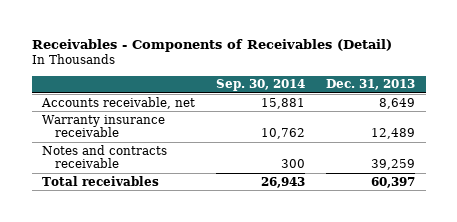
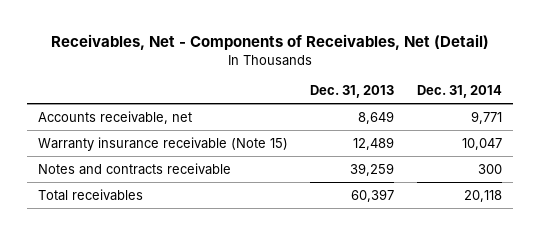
[31,39,392,53] Receivables - Components of Receivables (Detail) -> [50,33,489,50] Receivables, Net - Components of Receivables, Net (Detail)
[216,79,306,92] Sep. 30, 2014 -> none
none -> [416,85,502,99] Dec. 31, 2014
[42,114,166,138] Warranty insurance receivable -> [37,136,288,151] Warranty insurance receivable (Note 15)

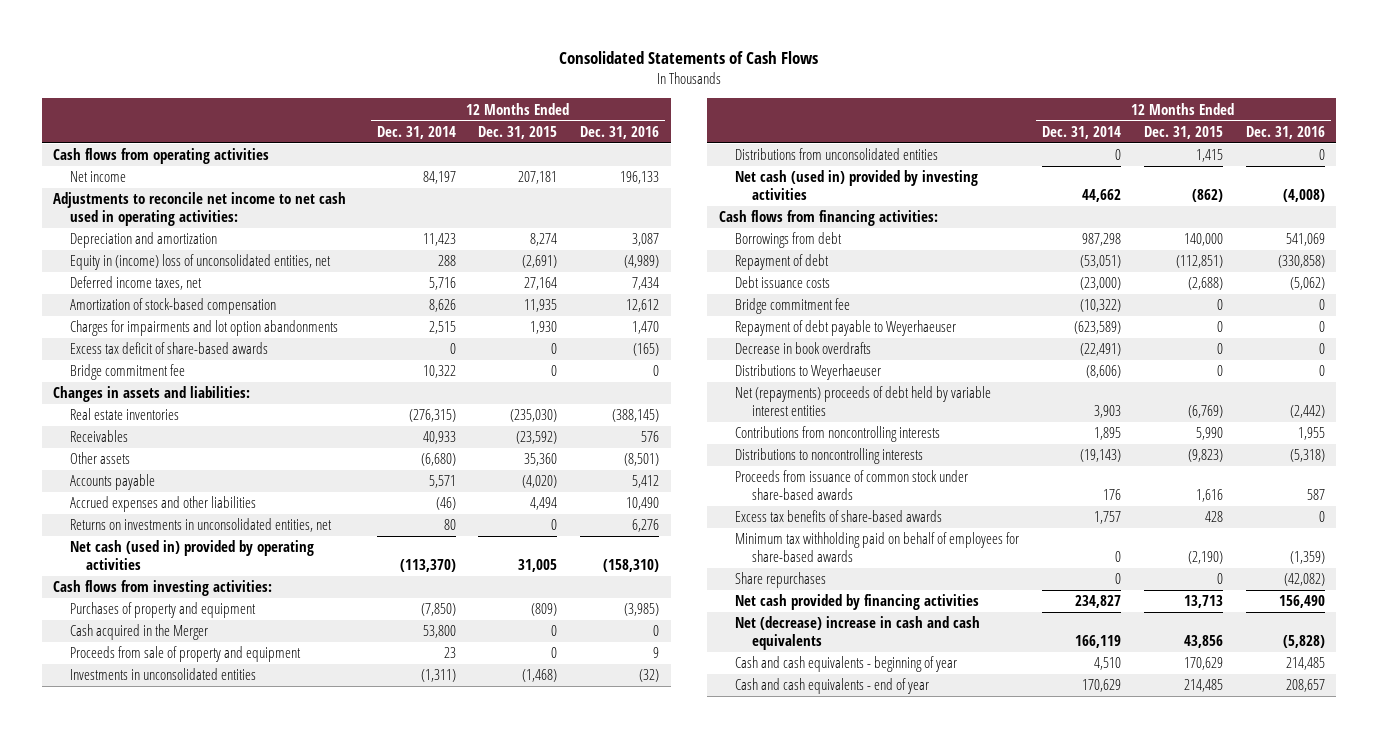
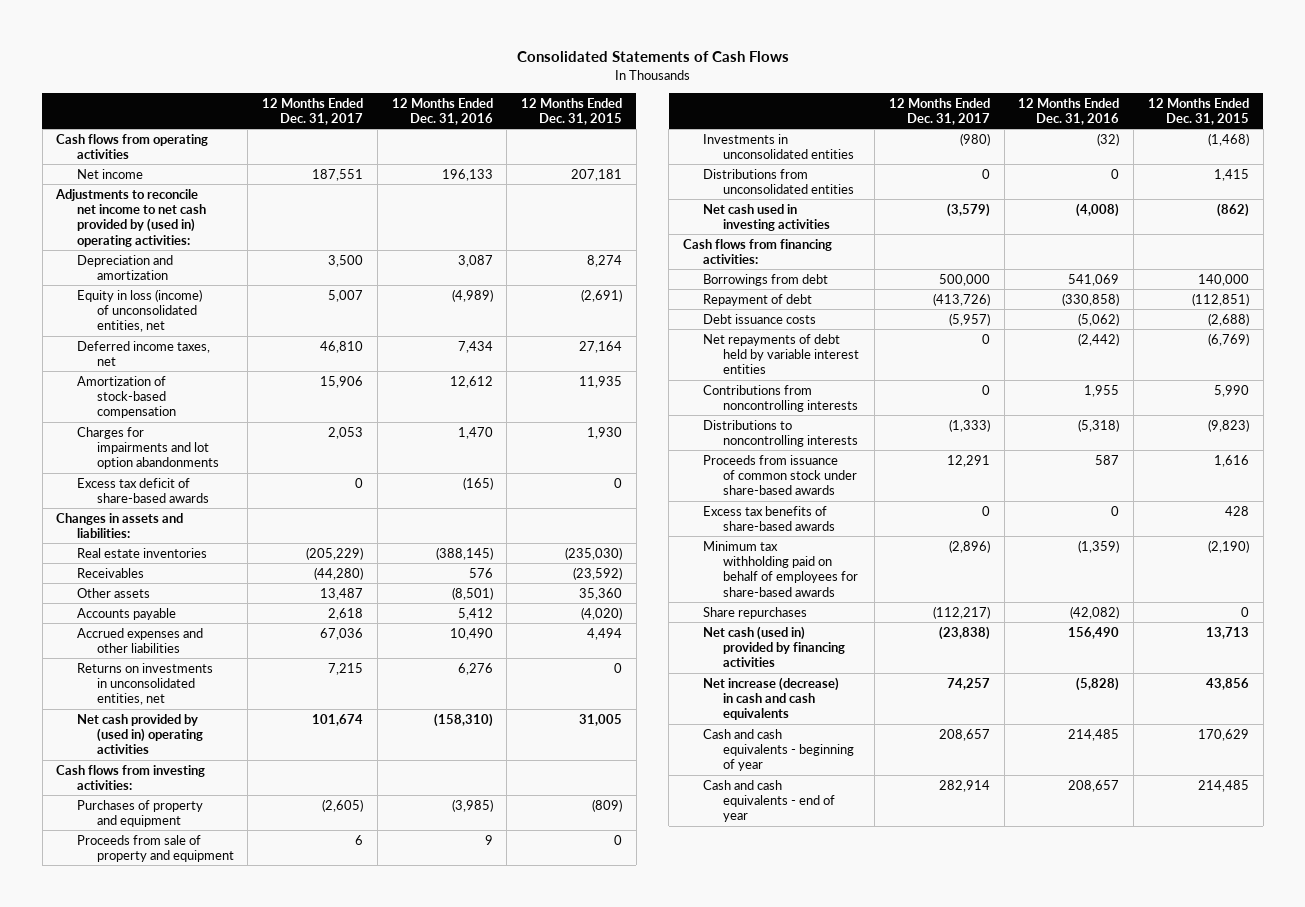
[376,125,456,139] Dec. 31, 2014 -> none
none -> [262,97,364,126] 12 Months Ended Dec. 31, 2017
[53,192,347,227] Adjustments to reconcile net income to net cash used in operating activities: -> [55,188,206,247] Adjustments to reconcile net income to net cash provided by (used in) operating activities:
[69,254,331,271] Equity in (income) loss of unconsolidated entities, net -> [76,288,202,333] Equity in loss (income) of unconsolidated entities, net
[69,364,185,381] Bridge commitment fee -> none
[69,540,314,571] Net cash (used in) provided by operating activities -> [76,713,203,755] Net cash provided by (used in) operating activities
[69,624,208,641] Cash acquired in the Merger -> none
[735,170,979,201] Net cash (used in) provided by investing activities -> [703,203,831,232] Net cash used in investing activities
[735,298,851,315] Bridge commitment fee -> none
[735,320,957,337] Repayment of debt payable to Weyerhaeuser -> none
[735,342,872,355] Decrease in book overdrafts -> none
[735,364,882,381] Distributions to Weyerhaeuser -> none
[735,386,992,417] Net (repayments) proceeds of debt held by variable interest entities -> [703,333,860,375] Net repayments of debt held by variable interest entities
[735,594,980,611] Net cash provided by financing activities -> [703,625,846,668] Net cash (used in) provided by financing activities
[735,616,981,651] Net (decrease) increase in cash and cash equivalents -> [703,676,840,721] Net increase (decrease) in cash and cash equivalents

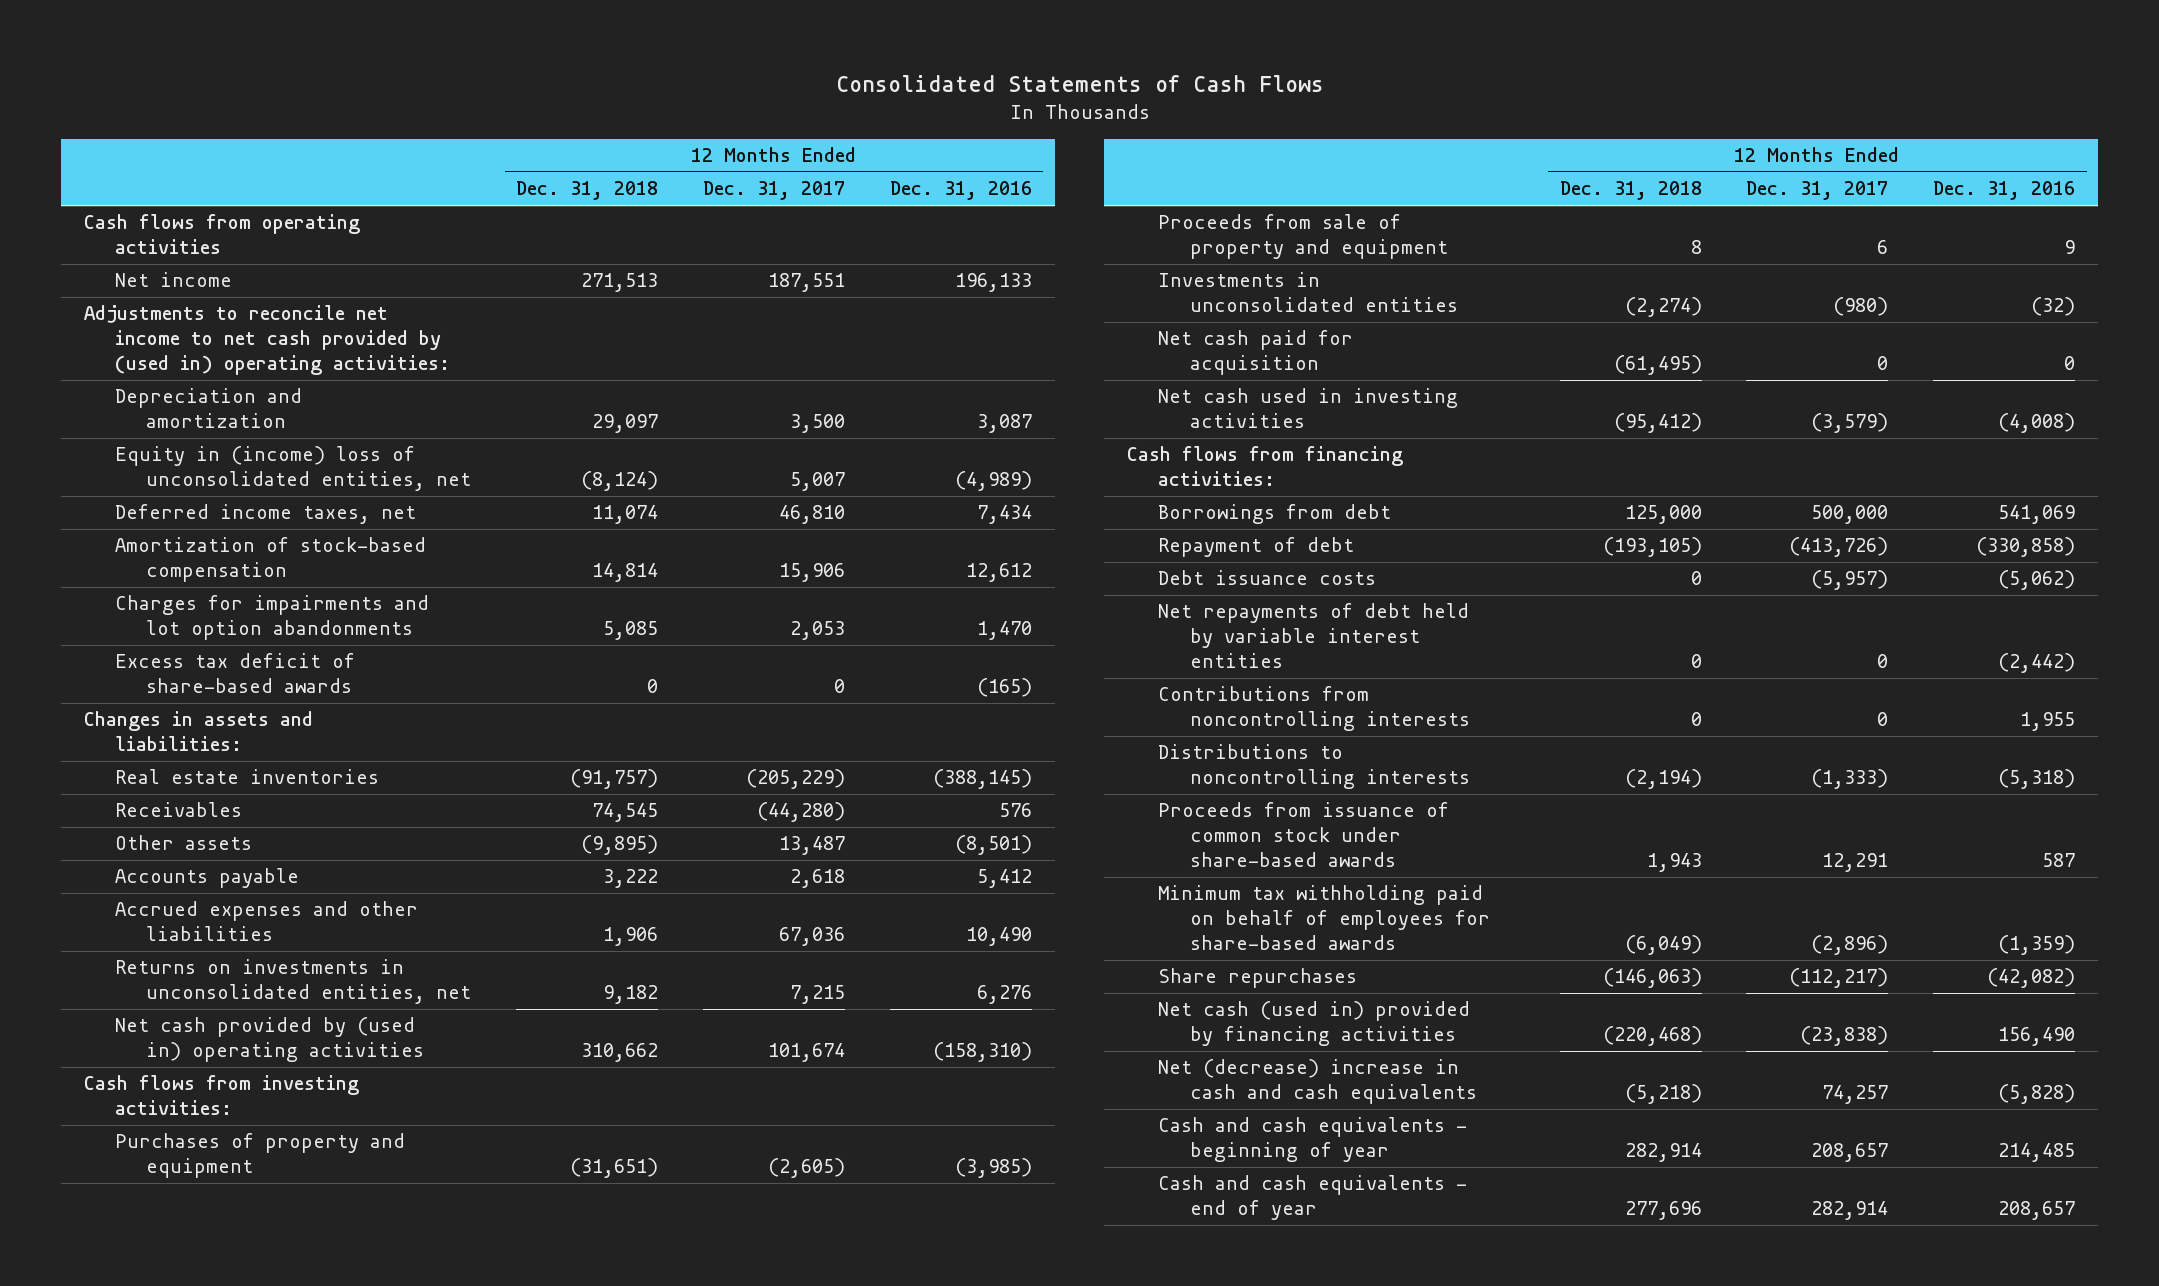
[521,97,623,126] 12 Months Ended Dec. 31, 2015 -> none
none -> [516,181,659,201] Dec. 31, 2018
[76,288,202,333] Equity in loss (income) of unconsolidated entities, net -> [115,446,472,492] Equity in (income) loss of unconsolidated entities, net
[703,168,855,195] Distributions from unconsolidated entities -> none
none -> [1158,330,1354,376] Net cash paid for acquisition
[703,505,836,532] Excess tax benefits of share-based awards -> none
[703,676,840,721] Net increase (decrease) in cash and cash equivalents -> [1158,1059,1477,1105] Net (decrease) increase in cash and cash equivalents

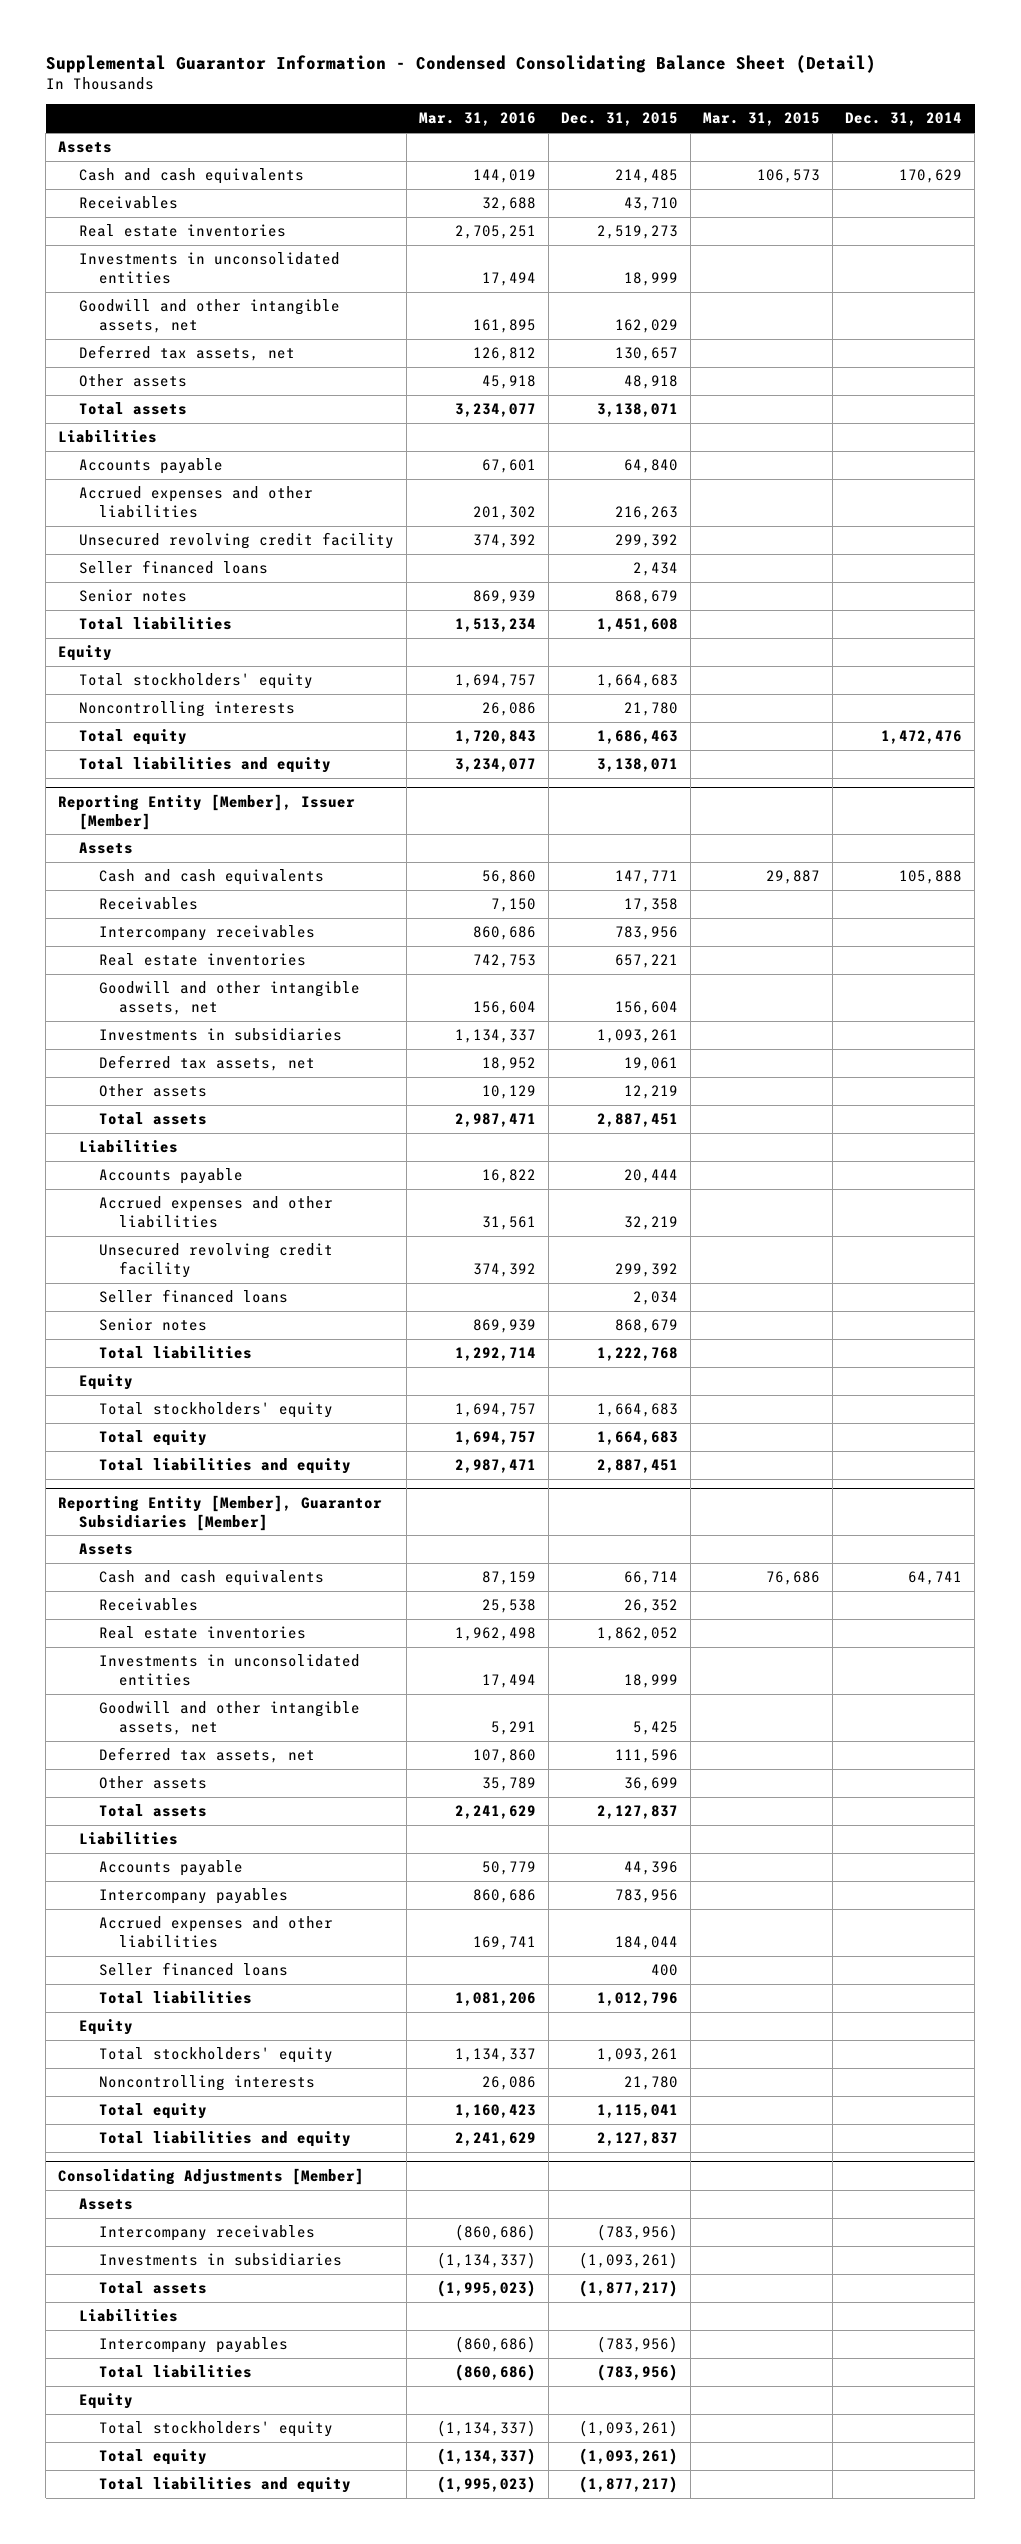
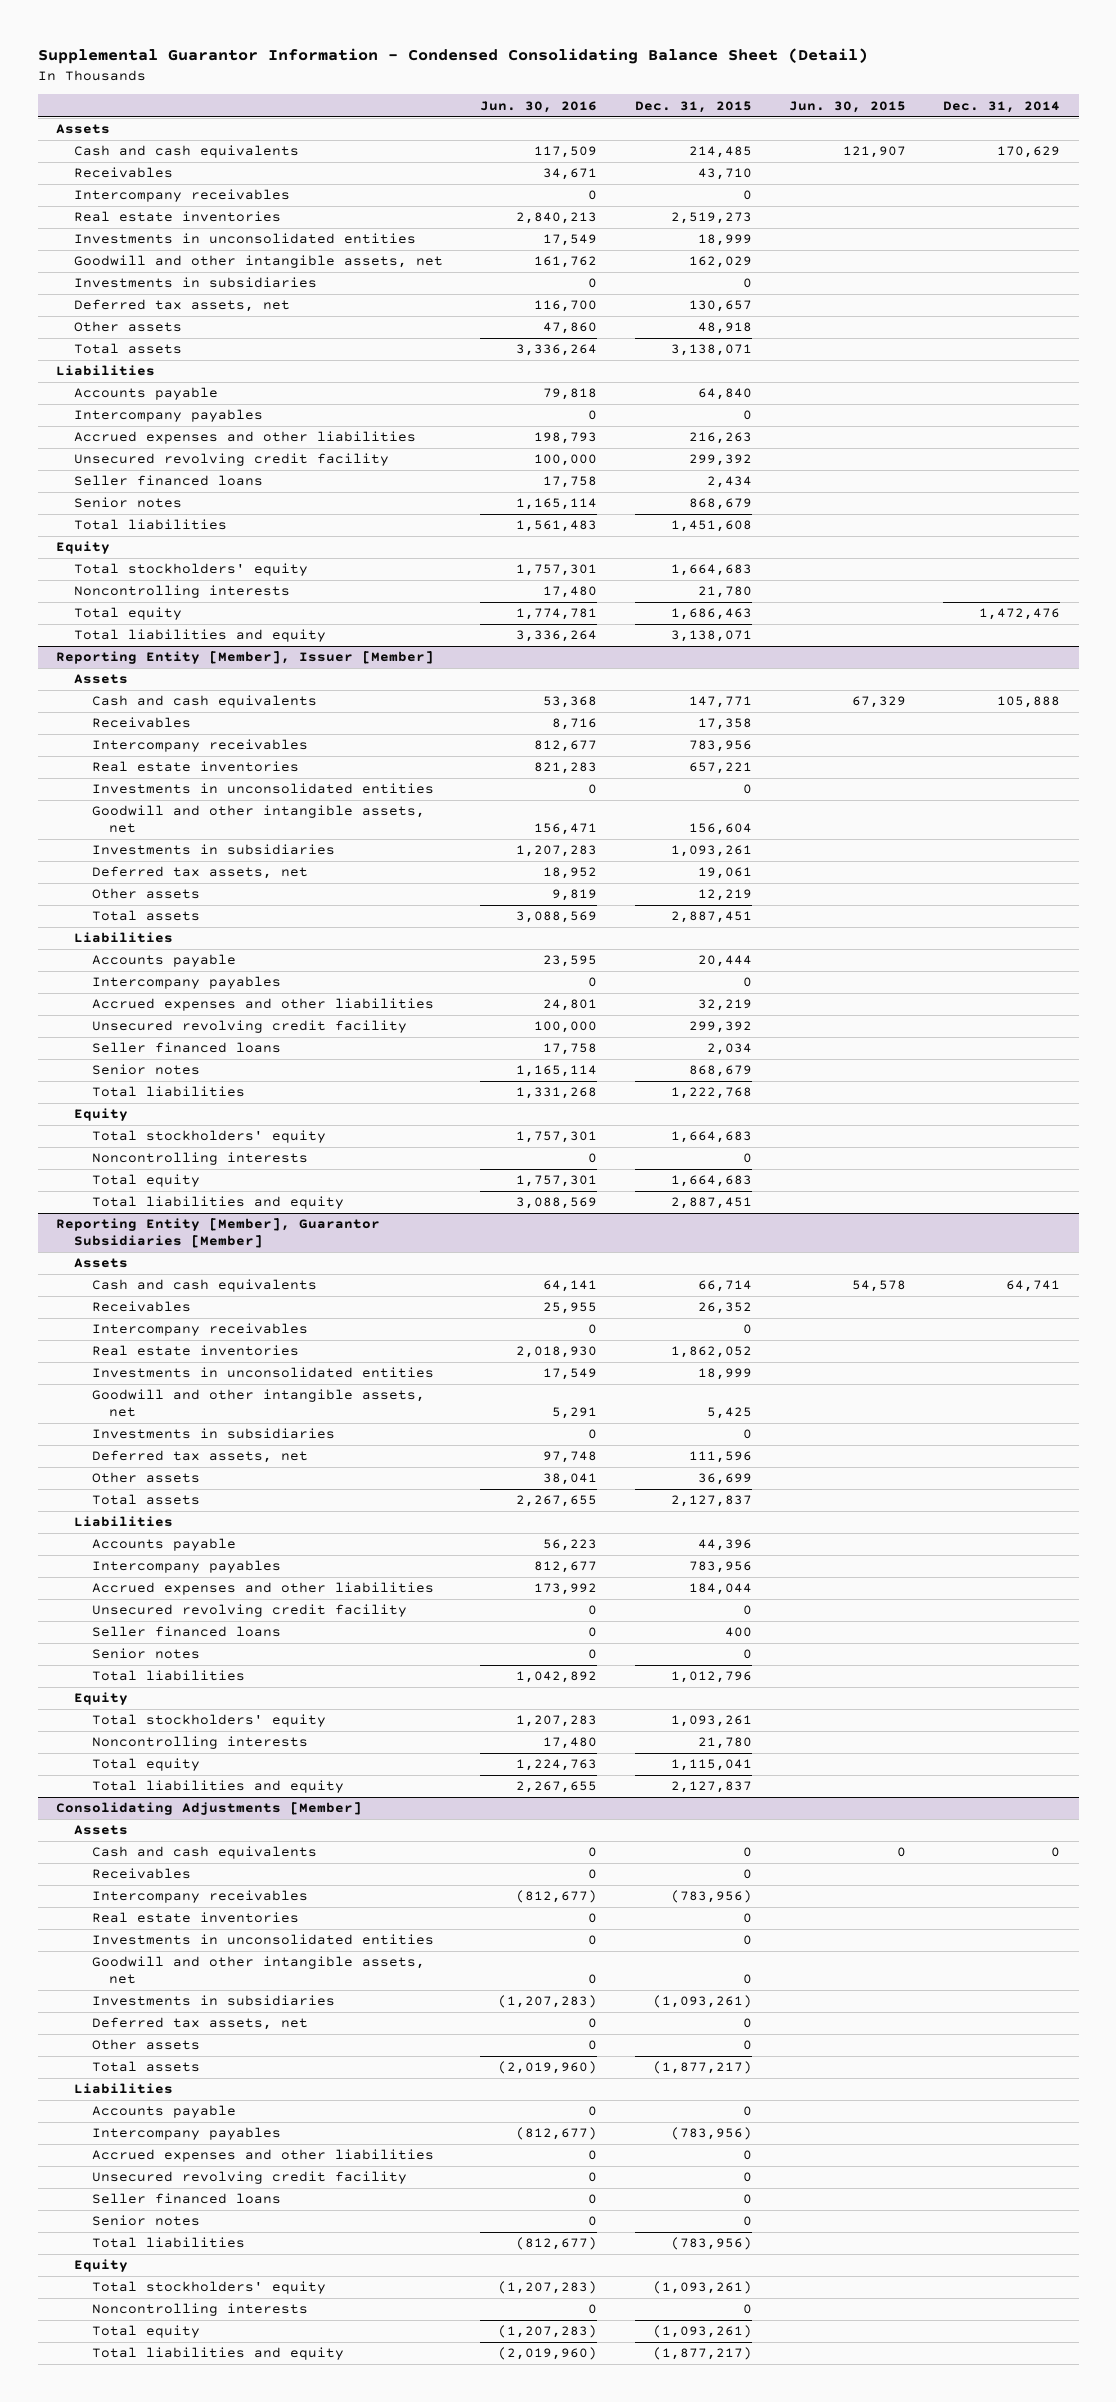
[418,112,536,127] Mar. 31, 2016 -> none
[703,112,821,127] Mar. 31, 2015 -> none
none -> [480,100,598,113] Jun. 30, 2016
none -> [788,100,906,113] Jun. 30, 2015
none -> [73,189,290,203] Intercompany receivables
none -> [73,277,317,289] Investments in subsidiaries
none -> [73,409,263,423] Intercompany payables
none -> [91,783,434,795] Investments in unconsolidated entities
none -> [91,976,281,990] Intercompany payables
none -> [91,1152,308,1166] Noncontrolling interests
none -> [91,1323,308,1337] Intercompany receivables
none -> [91,1428,335,1440] Investments in subsidiaries
none -> [91,1604,407,1618] Unsecured revolving credit facility
none -> [91,1648,200,1660] Senior notes
none -> [91,1846,317,1860] Cash and cash equivalents
none -> [91,1868,191,1880] Receivables
none -> [91,1912,299,1924] Real estate inventories
none -> [91,1934,434,1946] Investments in unconsolidated entities
none -> [91,1956,425,1985] Goodwill and other intangible assets, net
none -> [91,2017,308,2031] Deferred tax assets, net
none -> [91,2039,200,2051] Other assets
none -> [91,2105,236,2119] Accounts payable
none -> [91,2149,434,2163] Accrued expenses and other liabilities
none -> [91,2171,407,2185] Unsecured revolving credit facility
none -> [91,2193,281,2205] Seller financed loans
none -> [91,2215,200,2227] Senior notes
none -> [91,2303,308,2317] Noncontrolling interests

